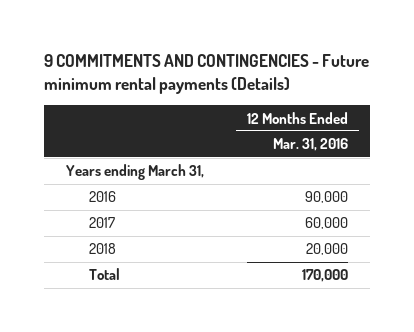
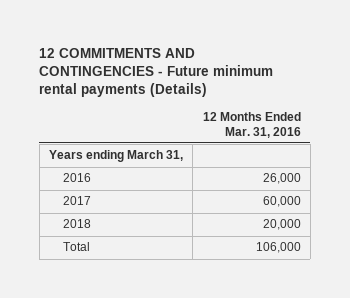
[43,54,369,95] 9 COMMITMENTS AND CONTINGENCIES - Future minimum rental payments (Details) -> [39,47,274,98] 12 COMMITMENTS AND CONTINGENCIES - Future minimum rental payments (Details)
[305,191,349,204] 90,000 -> [262,173,301,185] 26,000
[302,269,349,283] 170,000 -> [255,242,301,254] 106,000

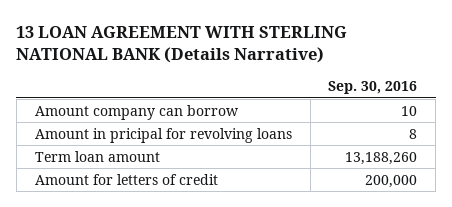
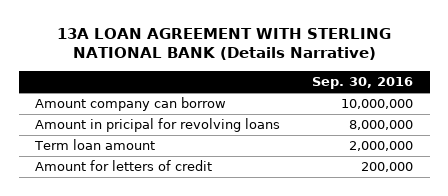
[16,26,348,64] 13 LOAN AGREEMENT WITH STERLING NATIONAL BANK (Details Narrative) -> [57,27,392,61] 13A LOAN AGREEMENT WITH STERLING NATIONAL BANK (Details Narrative)
[401,105,418,116] 10 -> [341,99,414,110] 10,000,000
[409,128,418,139] 8 -> [349,120,414,131] 8,000,000
[345,151,418,165] 13,188,260 -> [349,141,414,152] 2,000,000

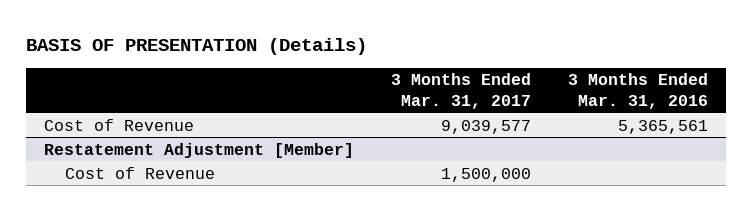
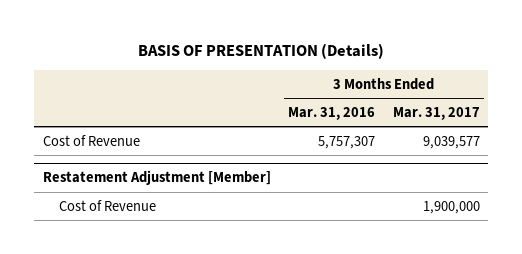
[617,119,708,134] 5,365,561 -> [318,135,376,149] 5,757,307
[440,167,531,182] 1,500,000 -> [422,200,480,214] 1,900,000

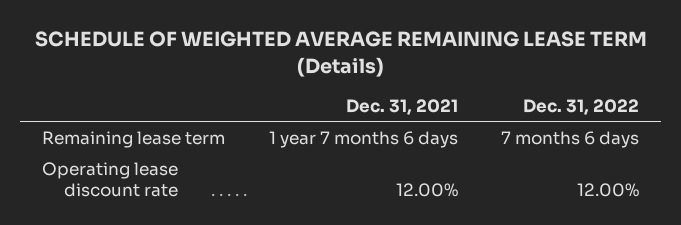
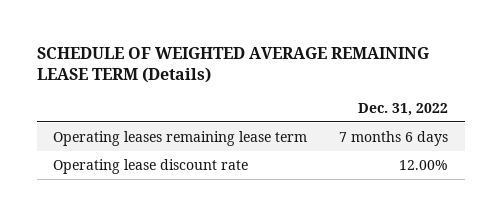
[345,99,458,116] Dec. 31, 2021 -> none
[41,130,225,148] Remaining lease term -> [53,130,308,146] Operating leases remaining lease term

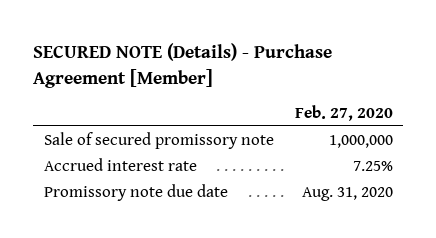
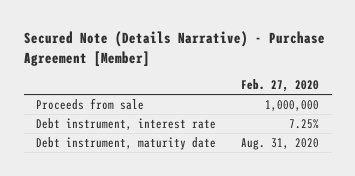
[33,43,333,88] SECURED NOTE (Details) - Purchase Agreement [Member] -> [23,31,325,67] Secured Note (Details Narrative) - Purchase Agreement [Member]
[43,132,274,150] Sale of secured promissory note -> [36,97,145,110] Proceeds from sale
[43,158,197,172] Accrued interest rate -> [36,117,217,130] Debt instrument, interest rate
[43,184,228,202] Promissory note due date -> [36,136,217,150] Debt instrument, maturity date

